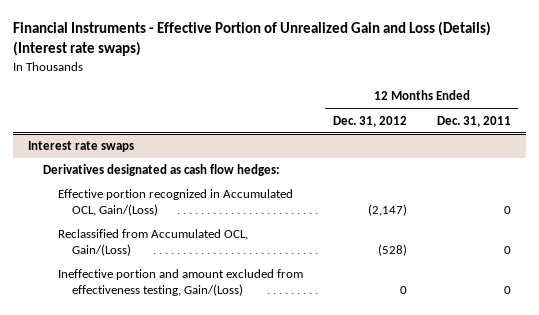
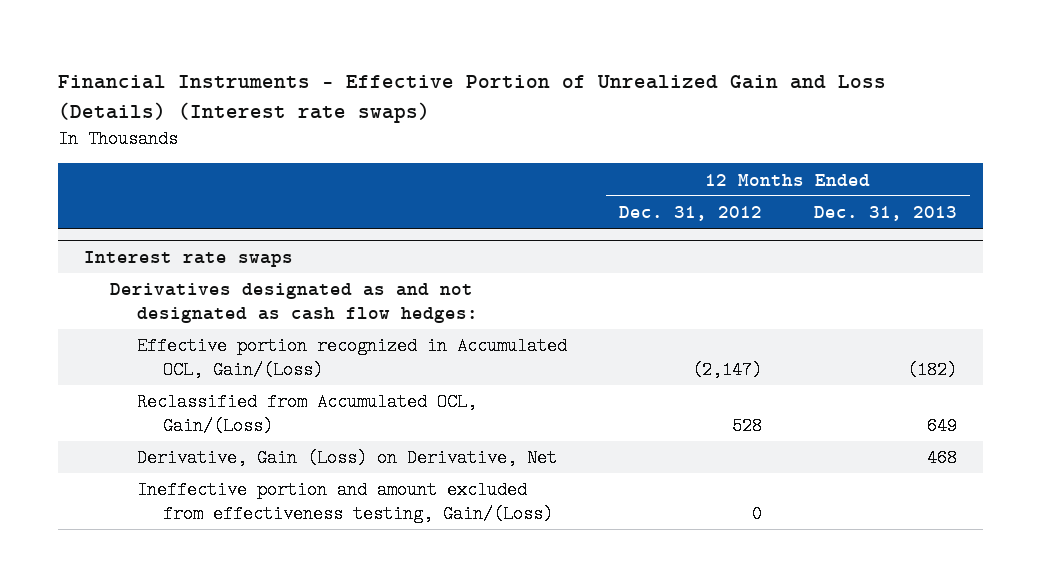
[436,115,511,127] Dec. 31, 2011 -> none
none -> [814,205,958,221] Dec. 31, 2013
[42,164,280,177] Derivatives designated as cash flow hedges: -> [110,283,478,323] Derivatives designated as and not designated as cash flow hedges:
[377,244,407,257] (528) -> [731,416,762,435] 528
none -> [136,449,557,468] Derivative, Gain (Loss) on Derivative, Net

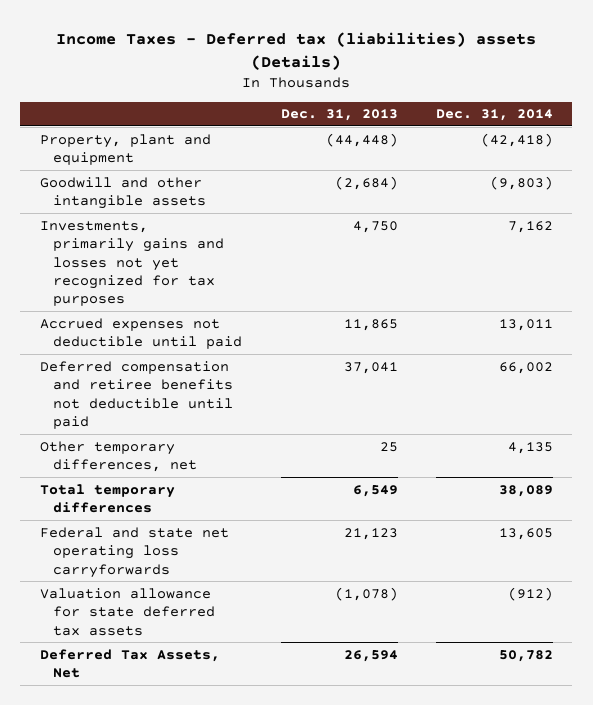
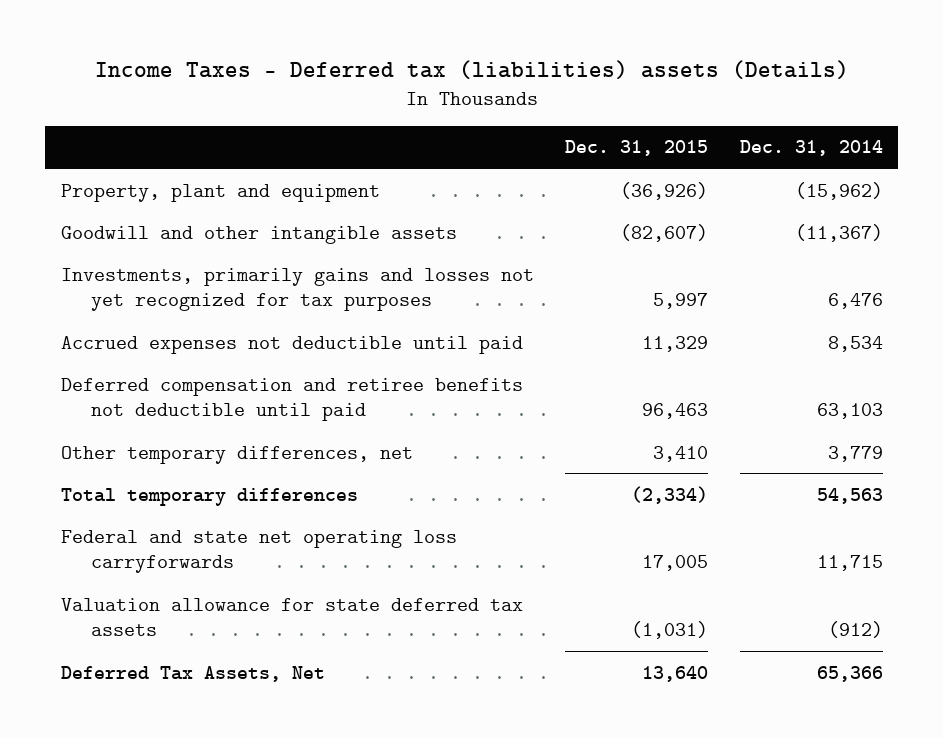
[280,109,398,122] Dec. 31, 2013 -> none
none -> [565,140,709,157] Dec. 31, 2015
[481,132,554,147] (42,418) -> [794,181,883,200] (15,962)
[490,175,554,190] (9,803) -> [794,223,883,242] (11,367)
[508,220,554,233] 7,162 -> [827,293,883,310] 6,476
[499,318,554,331] 13,011 -> [827,335,883,352] 8,534
[499,361,554,374] 66,002 -> [816,403,883,420] 63,103
[508,441,554,454] 4,135 -> [827,445,883,462] 3,779
[499,484,554,497] 38,089 -> [816,487,883,504] 54,563
[499,527,554,540] 13,605 -> [816,555,883,572] 11,715
[499,649,554,662] 50,782 -> [816,665,883,682] 65,366

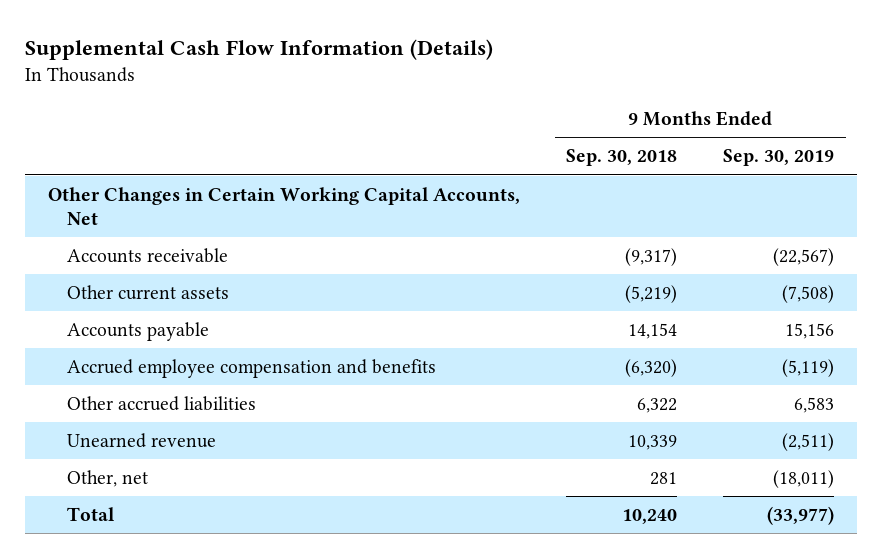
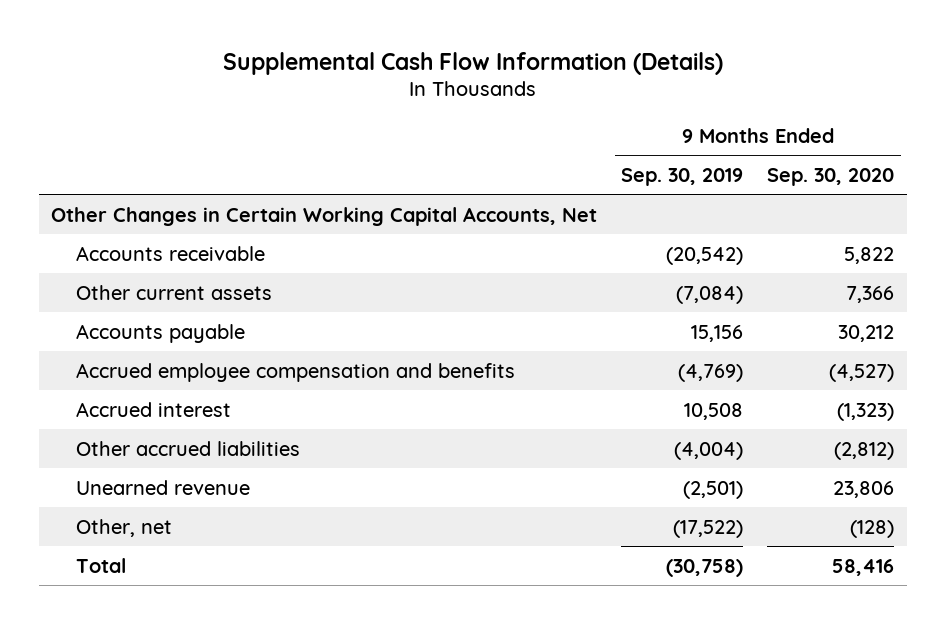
[566,149,678,167] Sep. 30, 2018 -> none
none -> [767,167,895,186] Sep. 30, 2020
[773,247,835,266] (22,567) -> [666,246,744,265] (20,542)
[782,284,835,303] (7,508) -> [676,285,744,304] (7,084)
[782,358,835,377] (5,119) -> [678,363,744,382] (4,769)
none -> [76,401,232,417] Accrued interest
[794,396,835,413] 6,583 -> [674,441,744,460] (4,004)
[782,432,835,451] (2,511) -> [683,480,744,499] (2,501)
[773,469,835,488] (18,011) -> [673,519,744,538] (17,522)
[767,505,835,525] (33,977) -> [666,558,744,577] (30,758)

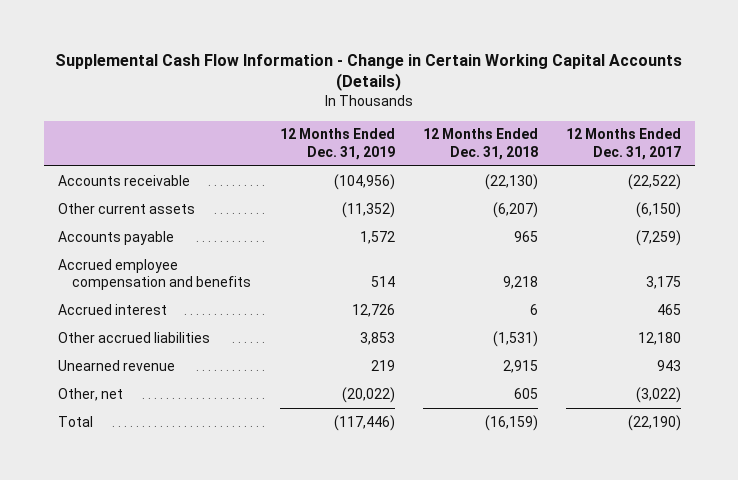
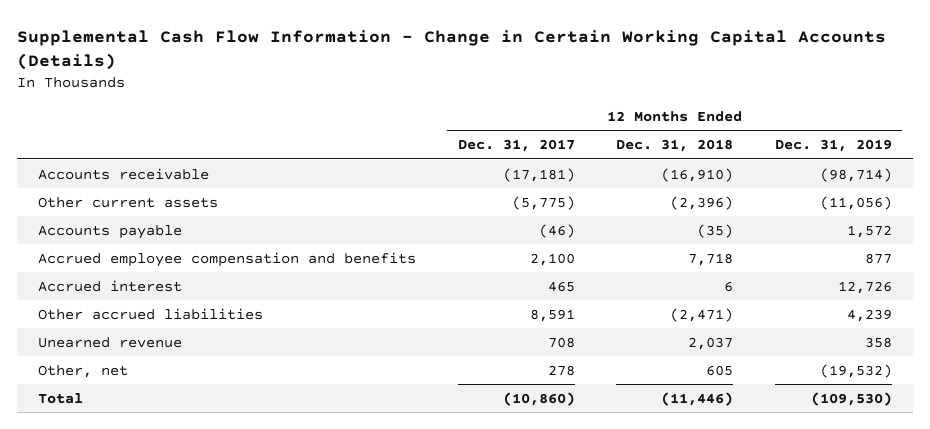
[333,173,395,190] (104,956) -> [819,167,892,182] (98,714)
[484,173,538,190] (22,130) -> [661,167,734,182] (16,910)
[627,173,681,190] (22,522) -> [502,167,575,182] (17,181)
[341,201,395,218] (11,352) -> [819,195,892,210] (11,056)
[492,201,538,218] (6,207) -> [670,195,734,210] (2,396)
[635,201,681,218] (6,150) -> [511,195,575,210] (5,775)
[513,230,538,242] 965 -> [697,223,734,238] (35)
[635,229,681,246] (7,259) -> [538,223,575,238] (46)
[370,276,395,288] 514 -> [864,252,892,264] 877
[502,276,538,290] 9,218 -> [688,252,734,266] 7,718
[645,276,681,290] 3,175 -> [529,252,575,266] 2,100
[359,331,395,345] 3,853 -> [846,308,892,322] 4,239
[492,330,538,347] (1,531) -> [670,307,734,322] (2,471)
[637,331,681,345] 12,180 -> [529,308,575,322] 8,591
[370,359,395,371] 219 -> [864,336,892,348] 358
[502,359,538,373] 2,915 -> [688,336,734,350] 2,037
[656,359,681,371] 943 -> [547,336,575,348] 708
[341,386,395,403] (20,022) -> [819,363,892,378] (19,532)
[635,386,681,403] (3,022) -> [547,364,575,376] 278
[333,414,395,431] (117,446) -> [810,391,892,406] (109,530)
[484,414,538,431] (16,159) -> [661,391,734,406] (11,446)
[627,414,681,431] (22,190) -> [502,391,575,406] (10,860)

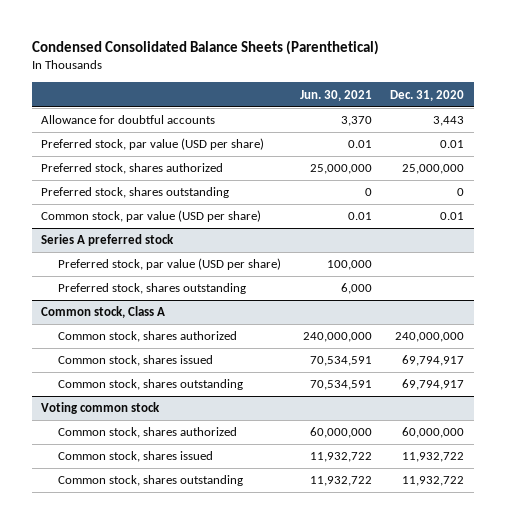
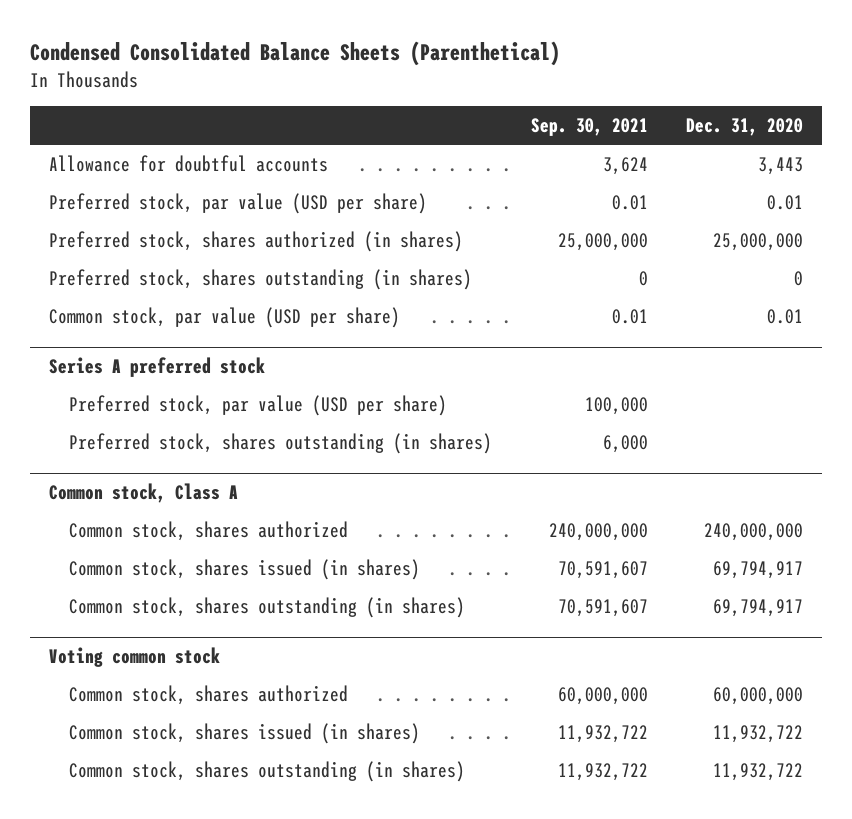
[299,89,372,101] Jun. 30, 2021 -> none
none -> [530,118,648,137] Sep. 30, 2021
[41,163,224,175] Preferred stock, shares authorized -> [49,230,464,252] Preferred stock, shares authorized (in shares)
[41,187,230,199] Preferred stock, shares outstanding -> [49,268,473,290] Preferred stock, shares outstanding (in shares)
[57,283,246,295] Preferred stock, shares outstanding -> [69,432,493,454] Preferred stock, shares outstanding (in shares)
[57,355,213,367] Common stock, shares issued -> [69,558,421,580] Common stock, shares issued (in shares)
[57,379,243,391] Common stock, shares outstanding -> [69,596,466,618] Common stock, shares outstanding (in shares)
[57,451,213,463] Common stock, shares issued -> [69,722,421,744] Common stock, shares issued (in shares)
[57,475,243,487] Common stock, shares outstanding -> [69,760,466,782] Common stock, shares outstanding (in shares)

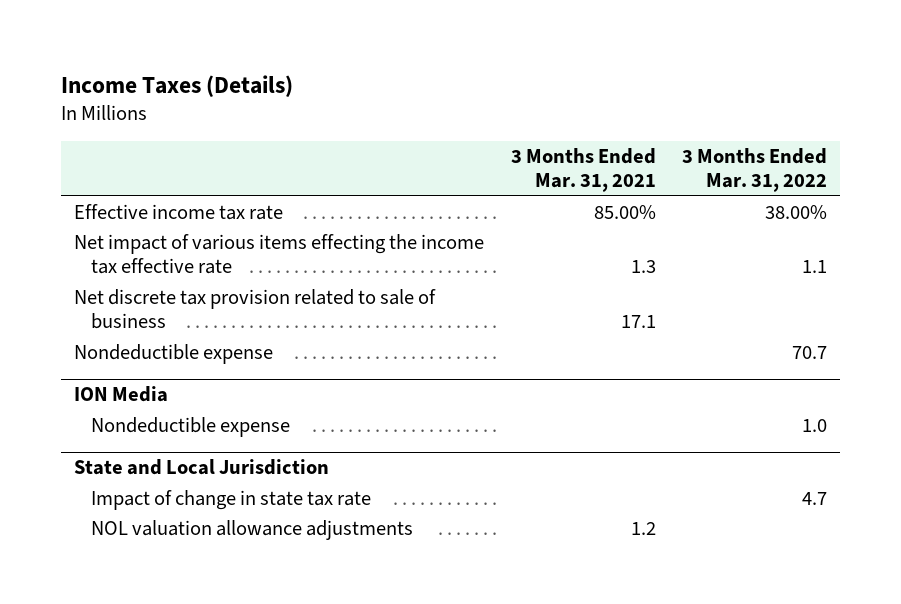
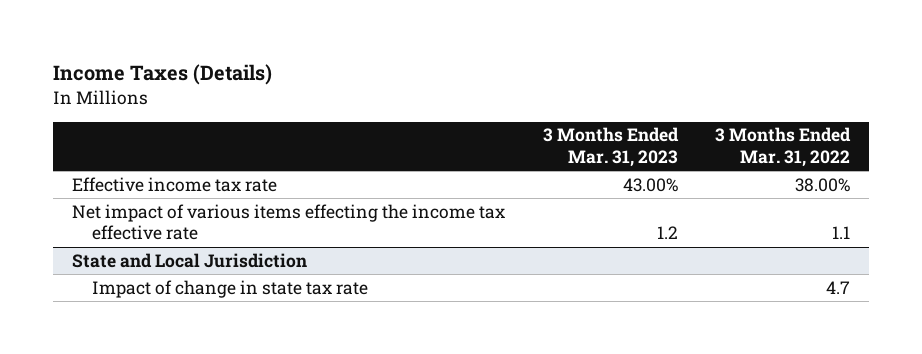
[510,147,656,193] 3 Months Ended Mar. 31, 2021 -> none
none -> [542,127,679,168] 3 Months Ended Mar. 31, 2023
[74,288,437,330] Net discrete tax provision related to sale of business -> none
[74,343,274,364] Nondeductible expense -> none
[74,386,169,403] ION Media -> none
[91,416,291,437] Nondeductible expense -> none
[91,519,414,540] NOL valuation allowance adjustments -> none

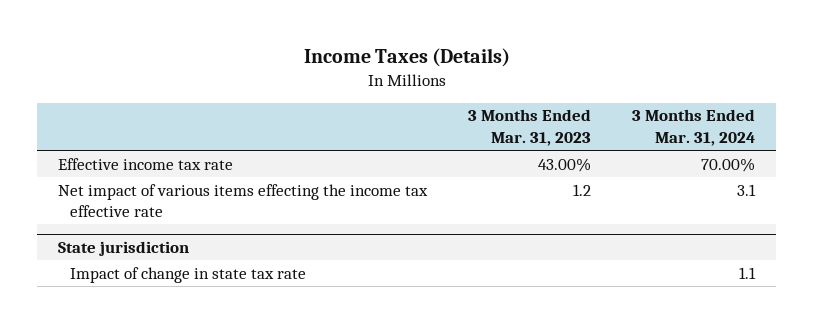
[715,127,852,168] 3 Months Ended Mar. 31, 2022 -> none
none -> [632,109,756,146] 3 Months Ended Mar. 31, 2024
[71,252,307,268] State and Local Jurisdiction -> [58,241,190,257] State jurisdiction

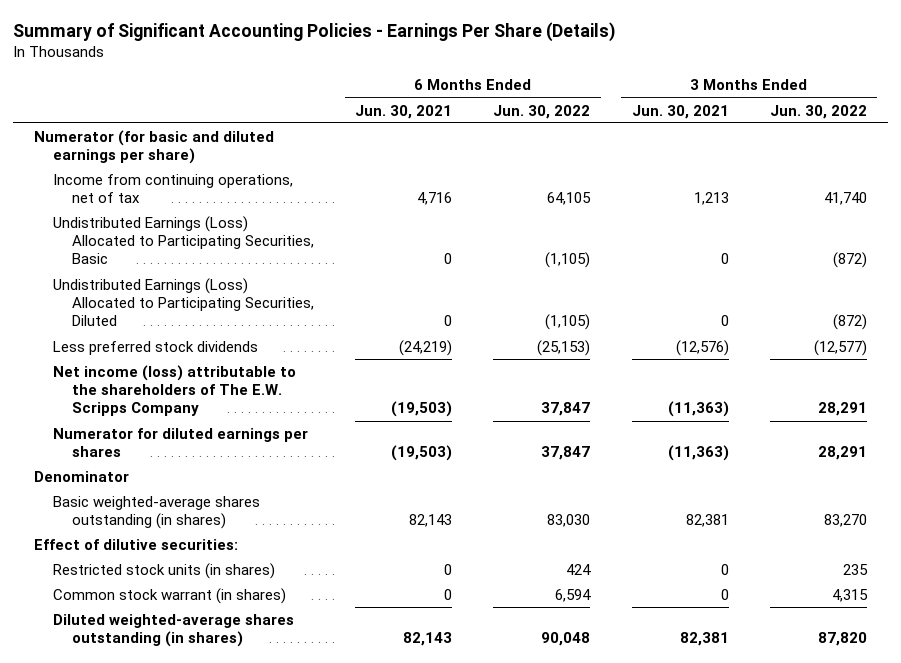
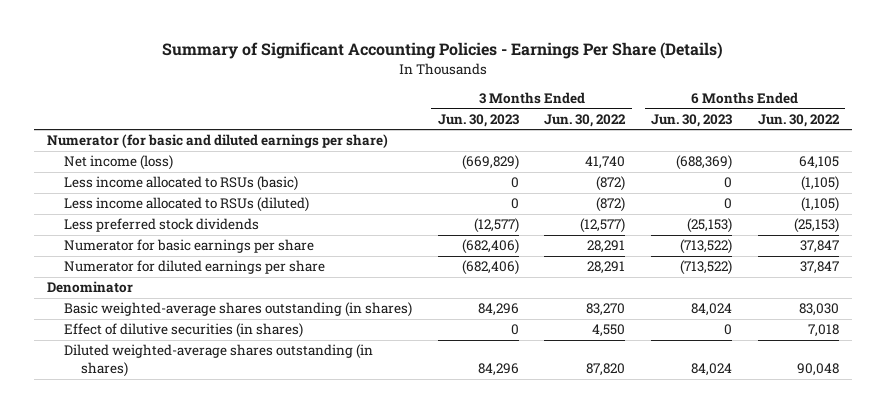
[355,104,453,119] Jun. 30, 2021 -> none
[631,104,729,119] Jun. 30, 2021 -> none
none -> [437,113,519,127] Jun. 30, 2023
none -> [651,113,733,127] Jun. 30, 2023
[52,173,293,204] Income from continuing operations, net of tax -> [64,155,174,171] Net income (loss)
[52,215,314,265] Undistributed Earnings (Loss) Allocated to Participating Securities, Basic -> [64,176,299,192] Less income allocated to RSUs (basic)
[52,277,314,327] Undistributed Earnings (Loss) Allocated to Participating Securities, Diluted -> [64,197,310,213] Less income allocated to RSUs (diluted)
[52,364,296,417] Net income (loss) attributable to the shareholders of The E.W. Scripps Company -> [64,239,315,254] Numerator for basic earnings per share
[52,427,308,458] Numerator for diluted earnings per shares -> [64,260,326,275] Numerator for diluted earnings per share
[33,538,238,550] Effect of dilutive securities: -> none
[52,562,275,579] Restricted stock units (in shares) -> none
[52,587,286,604] Common stock warrant (in shares) -> [64,323,304,339] Effect of dilutive securities (in shares)
[555,588,592,602] 6,594 -> [807,324,839,338] 7,018
[832,588,869,602] 4,315 -> [592,324,626,338] 4,550

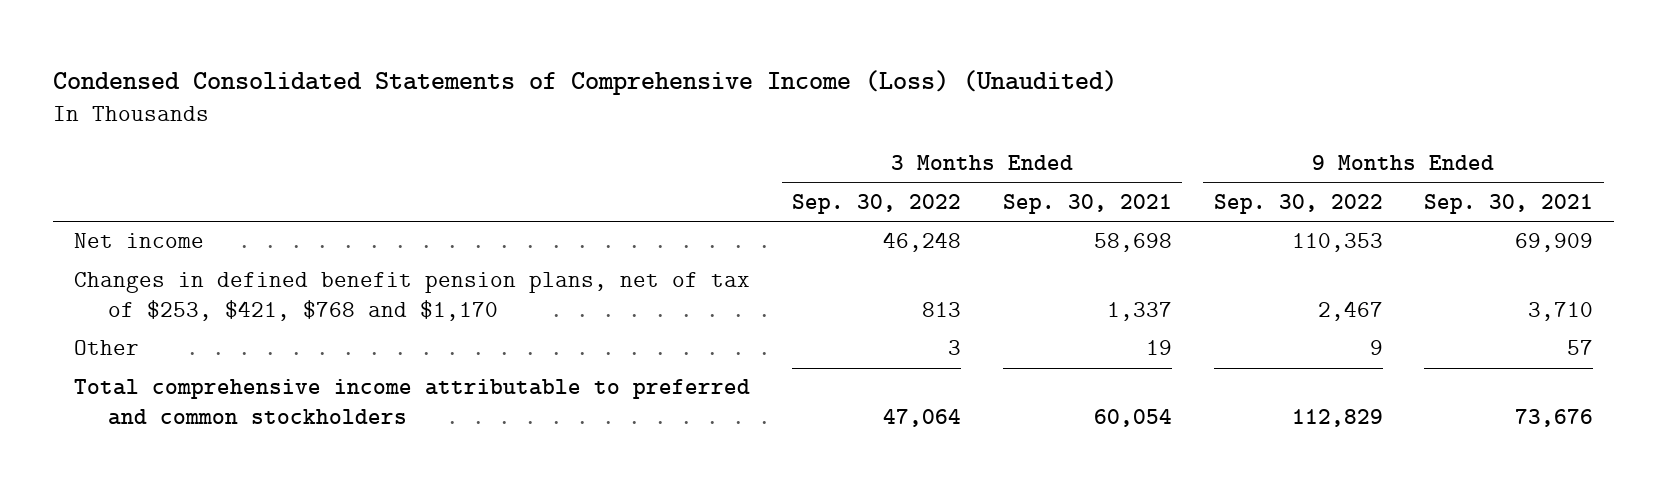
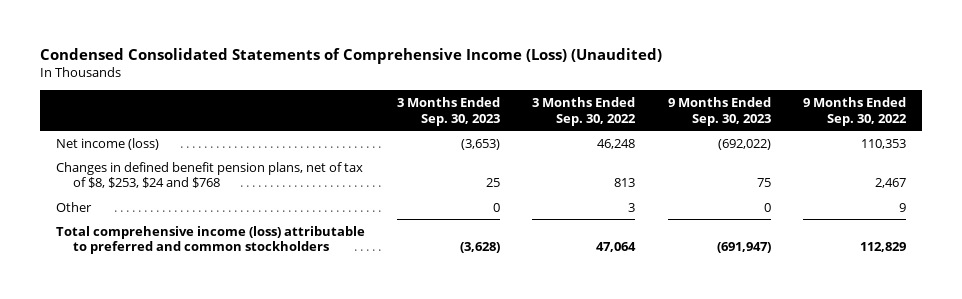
[1002,193,1172,214] Sep. 30, 2021 -> none
[1424,193,1594,214] Sep. 30, 2021 -> none
none -> [397,97,501,126] 3 Months Ended Sep. 30, 2023
none -> [667,97,771,126] 9 Months Ended Sep. 30, 2023
[74,233,205,249] Net income -> [55,137,159,150] Net income (loss)
[74,272,751,321] Changes in defined benefit pension plans, net of tax of $253, $421, $768 and $1,170 -> [55,161,363,189] Changes in defined benefit pension plans, net of tax of $8, $253, $24 and $768
[74,379,751,425] Total comprehensive income attributable to preferred and common stockholders -> [55,225,365,255] Total comprehensive income (loss) attributable to preferred and common stockholders

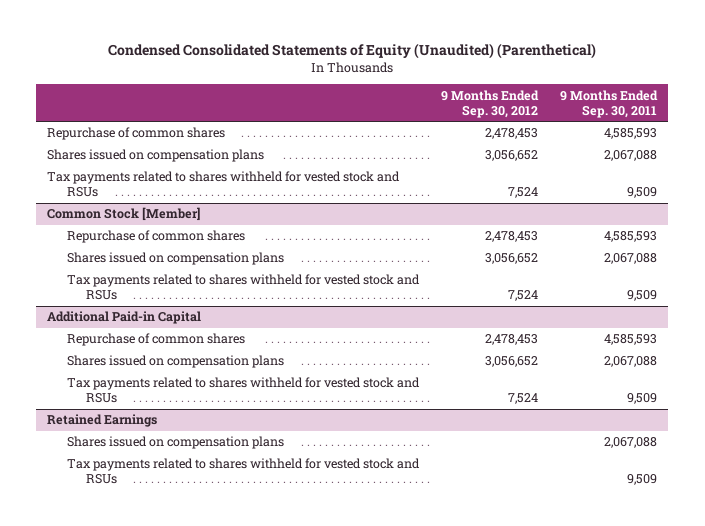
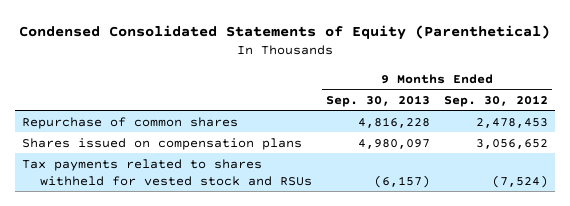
[108,43,597,60] Condensed Consolidated Statements of Equity (Unaudited) (Parenthetical) -> [18,24,550,40] Condensed Consolidated Statements of Equity (Parenthetical)
[560,89,659,118] 9 Months Ended Sep. 30, 2011 -> none
none -> [325,94,430,107] Sep. 30, 2013
[47,207,201,222] Common Stock [Member] -> none
[66,230,245,244] Repurchase of common shares -> none
[66,252,284,266] Shares issued on compensation plans -> none
[66,274,420,301] Tax payments related to shares withheld for vested stock and RSUs -> none
[47,311,202,325] Additional Paid-in Capital -> none
[66,333,245,347] Repurchase of common shares -> none
[66,355,284,369] Shares issued on compensation plans -> none
[66,377,420,404] Tax payments related to shares withheld for vested stock and RSUs -> none
[47,414,158,428] Retained Earnings -> none
[66,436,284,450] Shares issued on compensation plans -> none
[66,458,420,485] Tax payments related to shares withheld for vested stock and RSUs -> none
[508,187,539,199] 7,524 -> [492,174,549,188] (7,524)

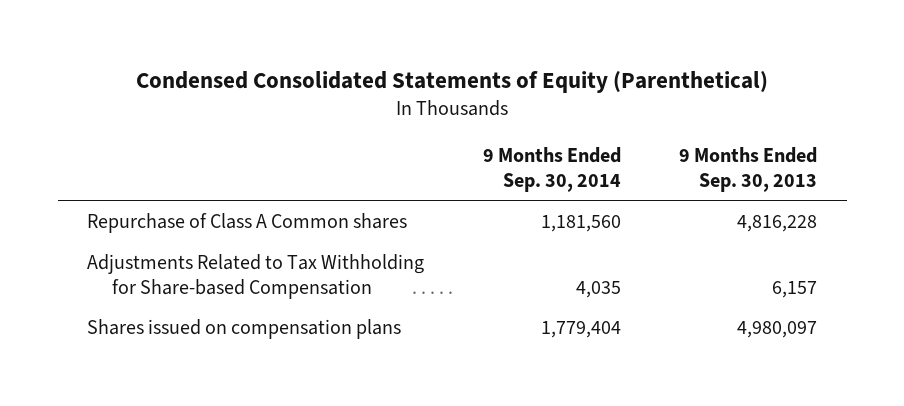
[444,94,549,107] Sep. 30, 2012 -> none
none -> [482,146,621,192] 9 Months Ended Sep. 30, 2014
[21,116,238,129] Repurchase of common shares -> [86,212,407,233] Repurchase of Class A Common shares
none -> [86,253,424,299] Adjustments Related to Tax Withholding for Share-based Compensation
[21,158,312,186] Tax payments related to shares withheld for vested stock and RSUs -> none

